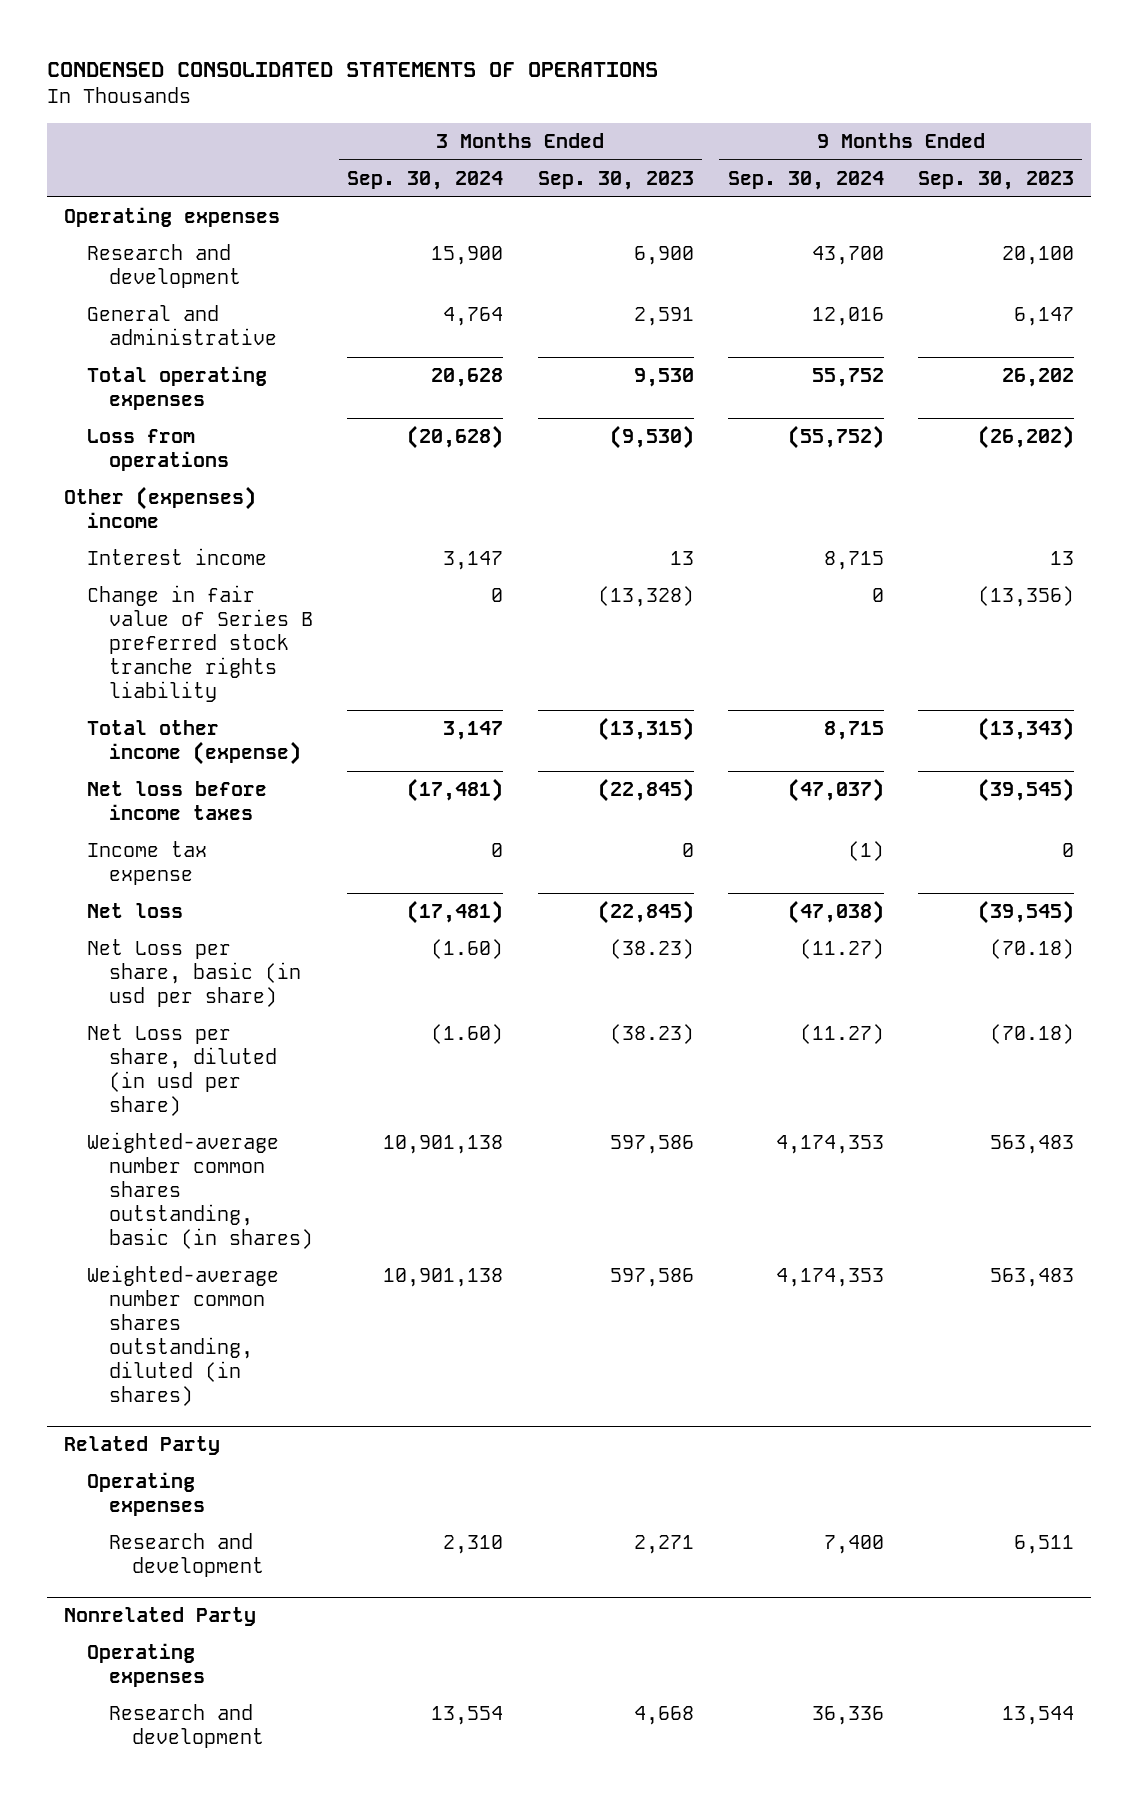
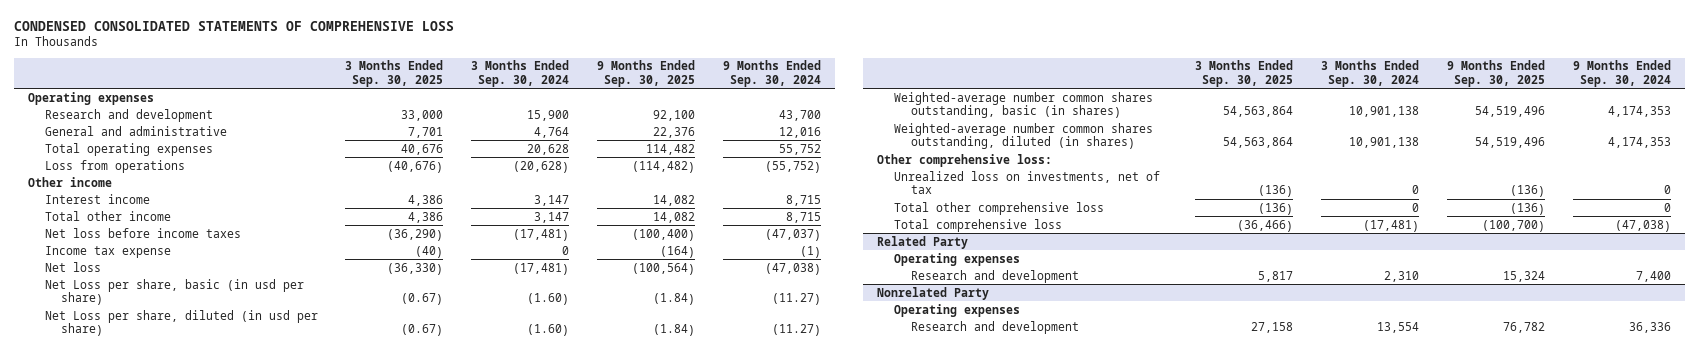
[47,62,659,78] CONDENSED CONSOLIDATED STATEMENTS OF OPERATIONS -> [13,21,454,32] CONDENSED CONSOLIDATED STATEMENTS OF COMPREHENSIVE LOSS
[537,170,694,190] Sep. 30, 2023 -> none
[917,170,1074,190] Sep. 30, 2023 -> none
none -> [345,60,444,87] 3 Months Ended Sep. 30, 2025
none -> [597,60,696,87] 9 Months Ended Sep. 30, 2025
[64,486,257,529] Other (expenses) income -> [27,176,112,187] Other income
[86,585,314,703] Change in fair value of Series B preferred stock tranche rights liability -> none
[86,720,302,766] Total other income (expense) -> [44,210,171,221] Total other income
none -> [877,153,1053,167] Other comprehensive loss:
none -> [894,170,1161,195] Unrealized loss on investments, net of tax
none -> [894,201,1105,215] Total other comprehensive loss
none -> [894,218,1063,232] Total comprehensive loss

